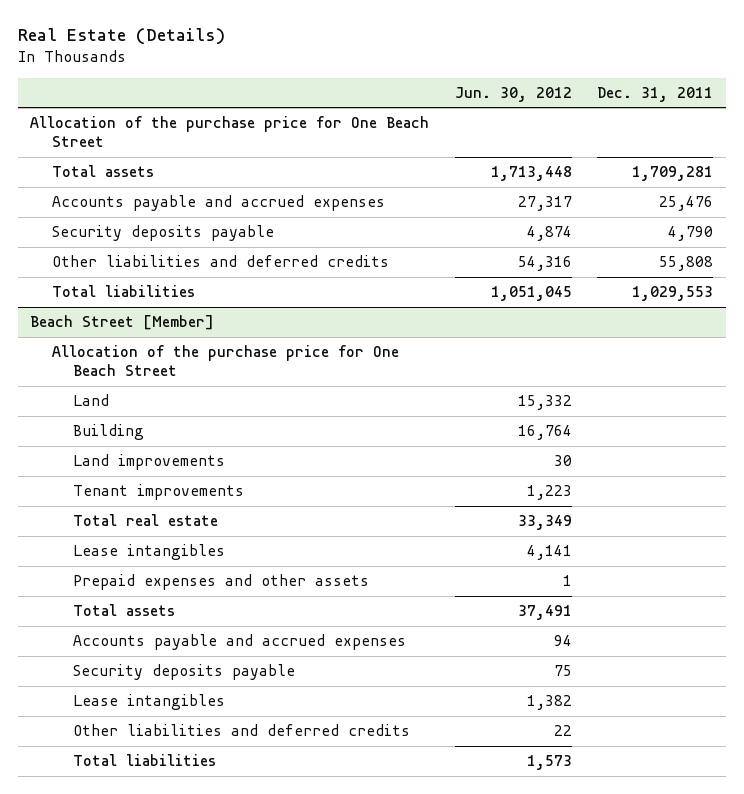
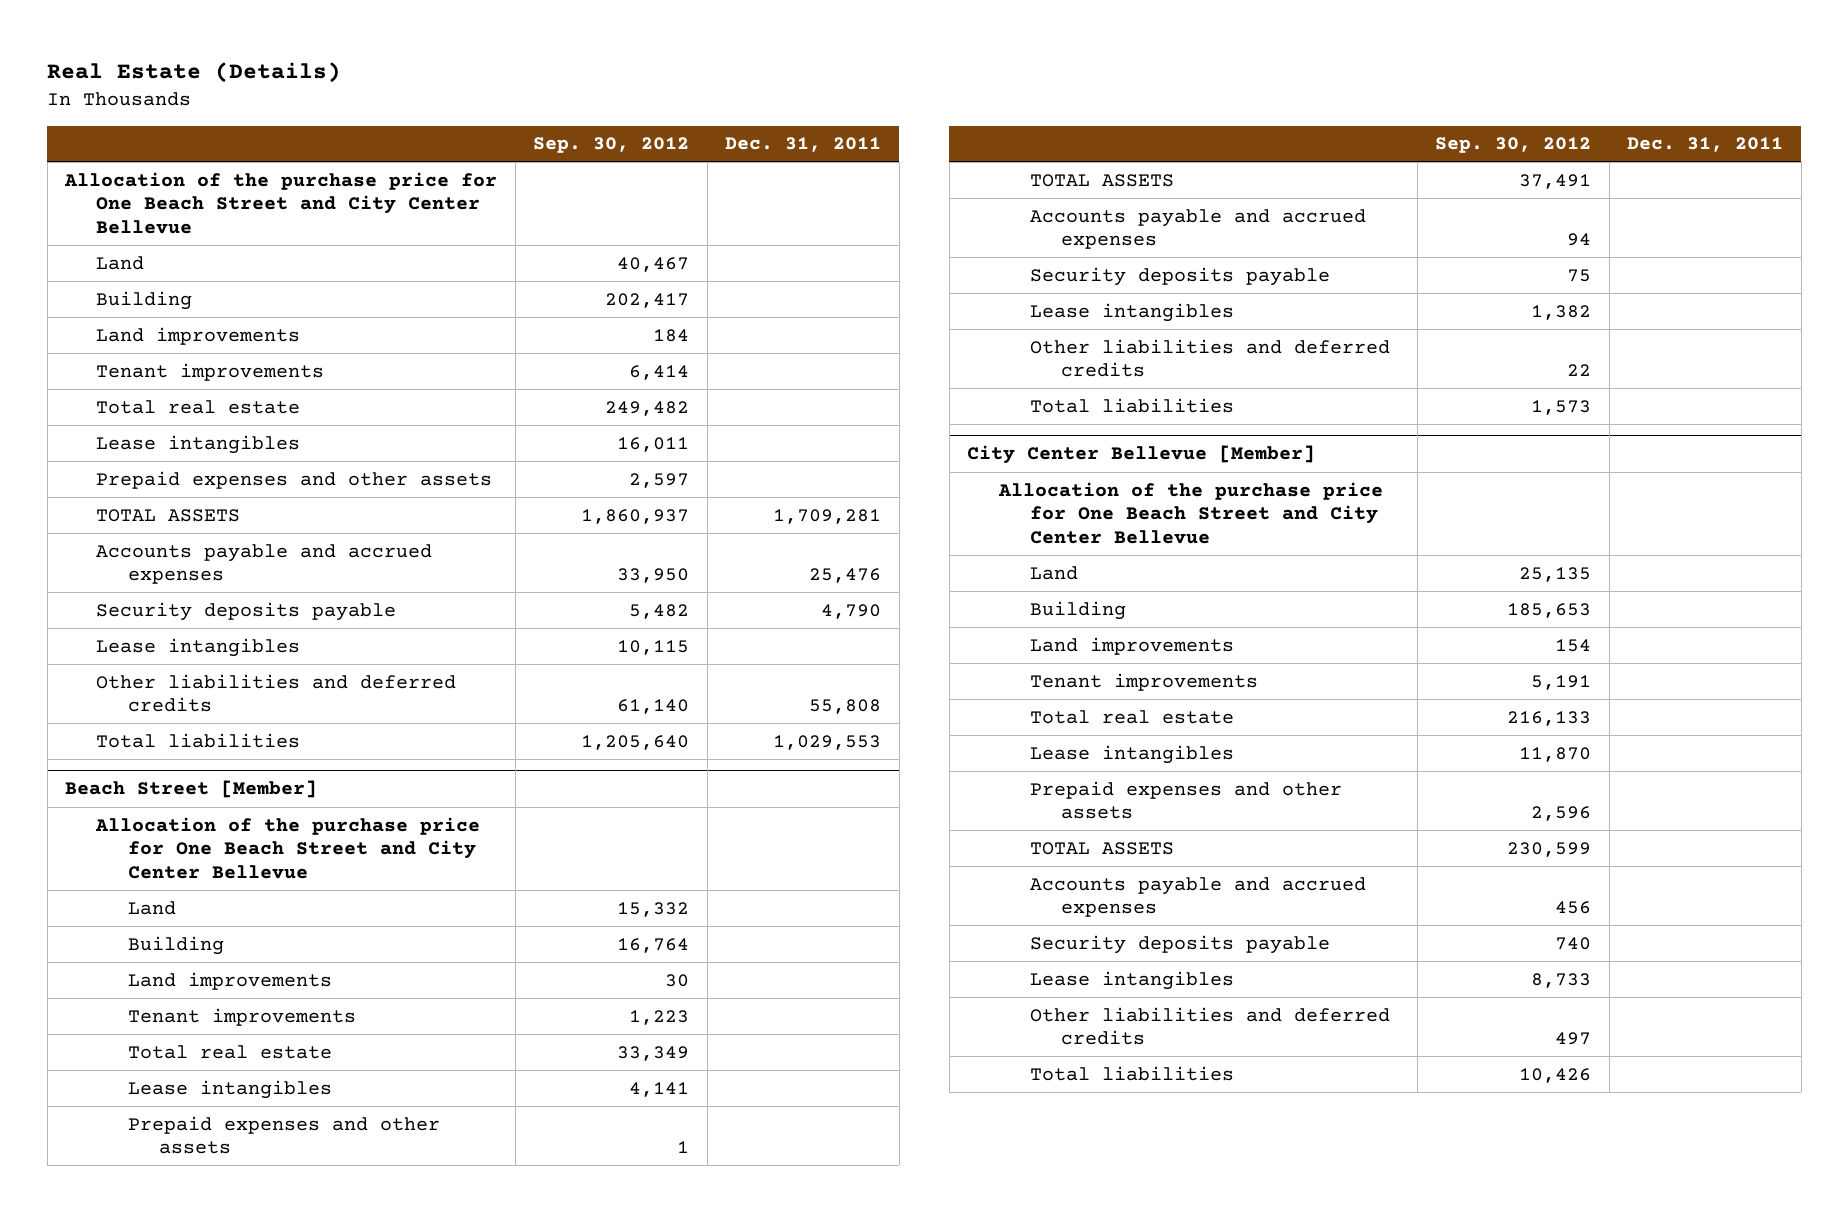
[454,86,572,102] Jun. 30, 2012 -> none
none -> [533,137,690,154] Sep. 30, 2012
[30,116,430,148] Allocation of the purchase price for One Beach Street -> [64,171,498,234] Allocation of the purchase price for One Beach Street and City Center Bellevue
none -> [96,255,145,270] Land
none -> [96,290,193,310] Building
none -> [96,326,301,345] Land improvements
none -> [96,362,325,381] Tenant improvements
none -> [96,399,301,414] Total real estate
none -> [96,434,301,454] Lease intangibles
none -> [96,470,493,489] Prepaid expenses and other assets
[51,165,154,178] Total assets -> [96,508,241,522] TOTAL ASSETS
none -> [96,637,301,657] Lease intangibles
[51,345,399,377] Allocation of the purchase price for One Beach Street -> [95,816,481,879] Allocation of the purchase price for One Beach Street and City Center Bellevue
[73,604,176,617] Total assets -> [1029,173,1174,187] TOTAL ASSETS
none -> [967,445,1316,465] City Center Bellevue [Member]
none -> [997,481,1383,544] Allocation of the purchase price for One Beach Street and City Center Bellevue
none -> [1029,565,1078,580] Land
none -> [1029,600,1126,620] Building
none -> [1029,636,1234,655] Land improvements
none -> [1029,672,1258,691] Tenant improvements
none -> [1029,709,1234,724] Total real estate
none -> [1029,744,1234,764] Lease intangibles
none -> [1029,780,1342,820] Prepaid expenses and other assets
none -> [1029,841,1174,855] TOTAL ASSETS
none -> [1029,876,1366,918] Accounts payable and accrued expenses
none -> [1029,934,1330,954] Security deposits payable
none -> [1029,970,1234,990] Lease intangibles
none -> [1029,1006,1390,1046] Other liabilities and deferred credits
none -> [1029,1065,1234,1081] Total liabilities

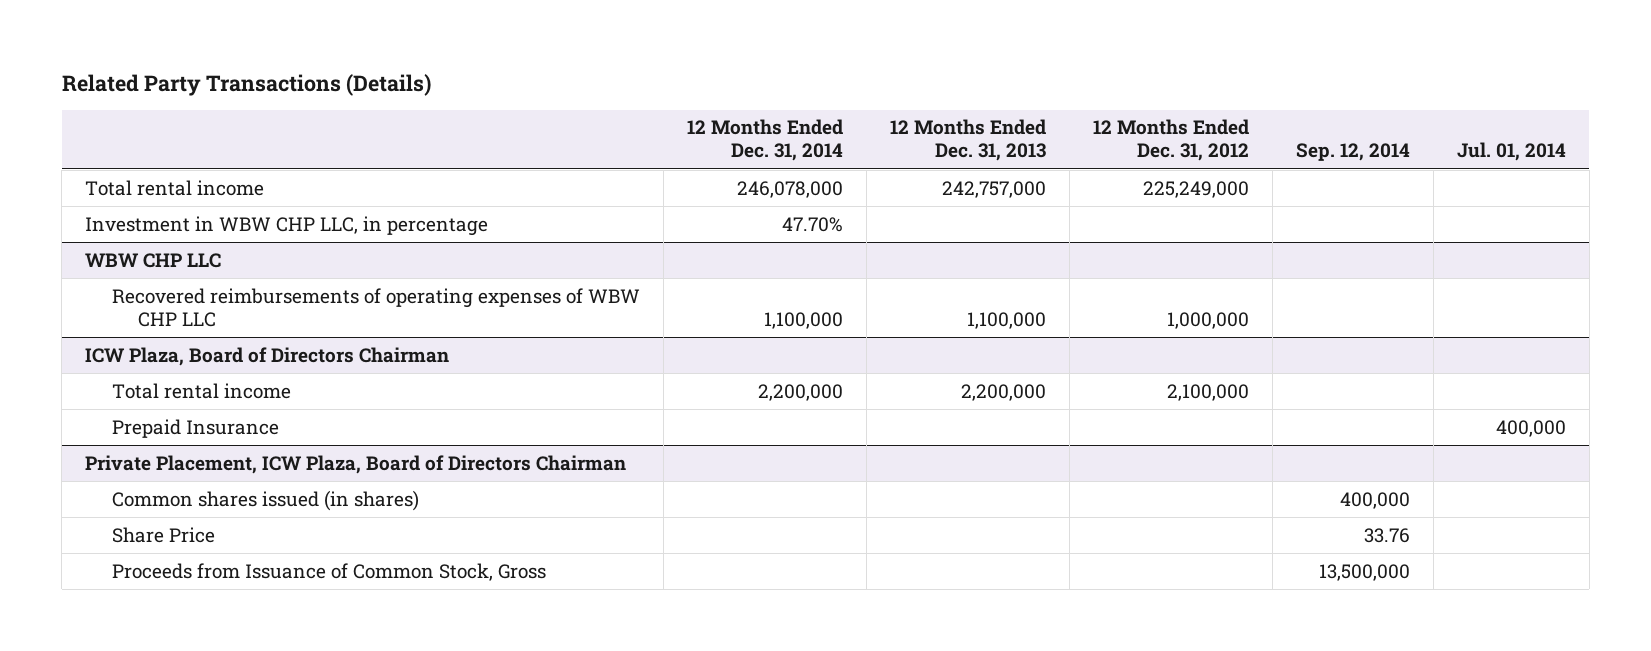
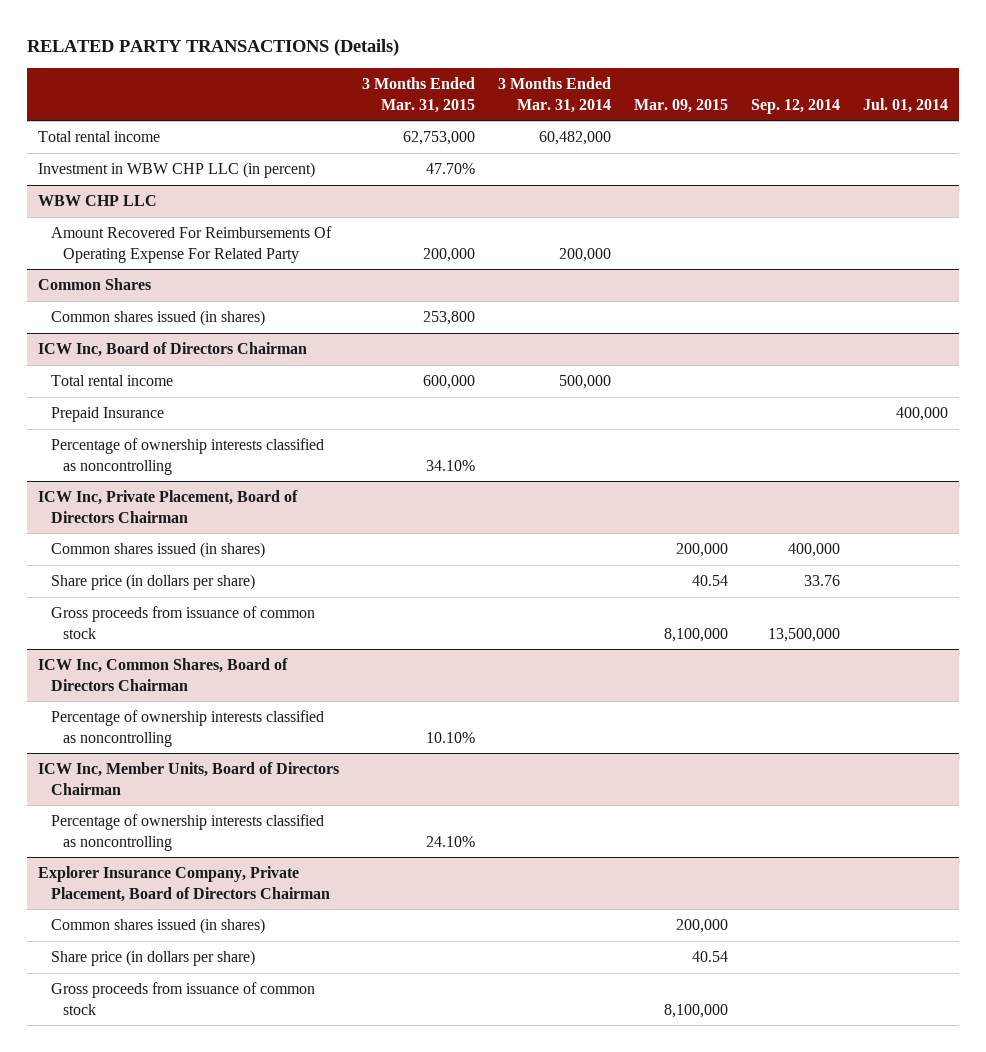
[61,73,431,96] Related Party Transactions (Details) -> [27,38,400,56] RELATED PARTY TRANSACTIONS (Details)
[686,119,843,162] 12 Months Ended Dec. 31, 2014 -> none
[889,119,1046,162] 12 Months Ended Dec. 31, 2013 -> none
[1092,119,1249,162] 12 Months Ended Dec. 31, 2012 -> none
none -> [362,76,476,113] 3 Months Ended Mar. 31, 2015
none -> [498,76,612,113] 3 Months Ended Mar. 31, 2014
none -> [634,98,729,113] Mar. 09, 2015
[85,215,489,236] Investment in WBW CHP LLC, in percentage -> [38,161,316,178] Investment in WBW CHP LLC (in percent)
[111,287,640,327] Recovered reimbursements of operating expenses of WBW CHP LLC -> [50,225,332,263] Amount Recovered For Reimbursements Of Operating Expense For Related Party
none -> [38,277,152,290] Common Shares
none -> [50,309,265,326] Common shares issued (in shares)
[85,346,450,366] ICW Plaza, Board of Directors Chairman -> [38,341,308,357] ICW Inc, Board of Directors Chairman
none -> [50,437,324,475] Percentage of ownership interests classified as noncontrolling
[85,454,627,474] Private Placement, ICW Plaza, Board of Directors Chairman -> [38,489,299,523] ICW Inc, Private Placement, Board of Directors Chairman
[111,526,215,543] Share Price -> [50,573,255,590] Share price (in dollars per share)
[111,562,546,581] Proceeds from Issuance of Common Stock, Gross -> [50,605,315,639] Gross proceeds from issuance of common stock
none -> [38,657,289,691] ICW Inc, Common Shares, Board of Directors Chairman
none -> [50,709,324,747] Percentage of ownership interests classified as noncontrolling
none -> [38,761,340,795] ICW Inc, Member Units, Board of Directors Chairman
none -> [50,813,324,851] Percentage of ownership interests classified as noncontrolling
none -> [38,865,330,902] Explorer Insurance Company, Private Placement, Board of Directors Chairman
none -> [50,917,265,934] Common shares issued (in shares)
none -> [50,949,255,966] Share price (in dollars per share)
none -> [50,981,315,1015] Gross proceeds from issuance of common stock

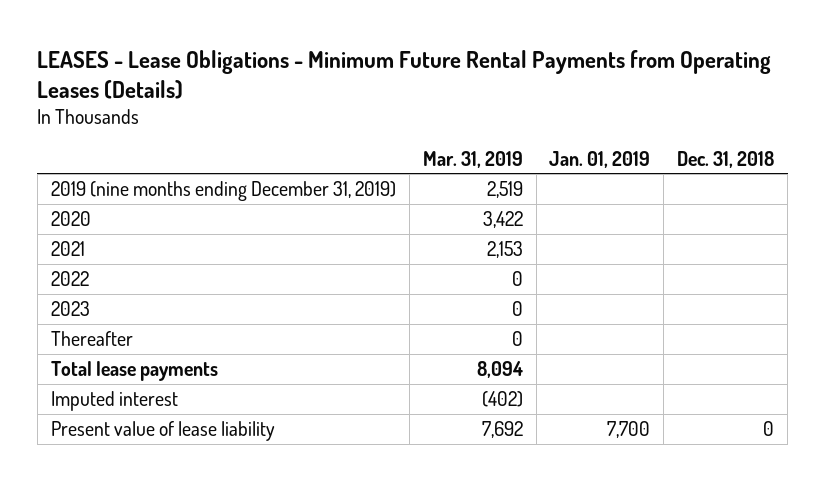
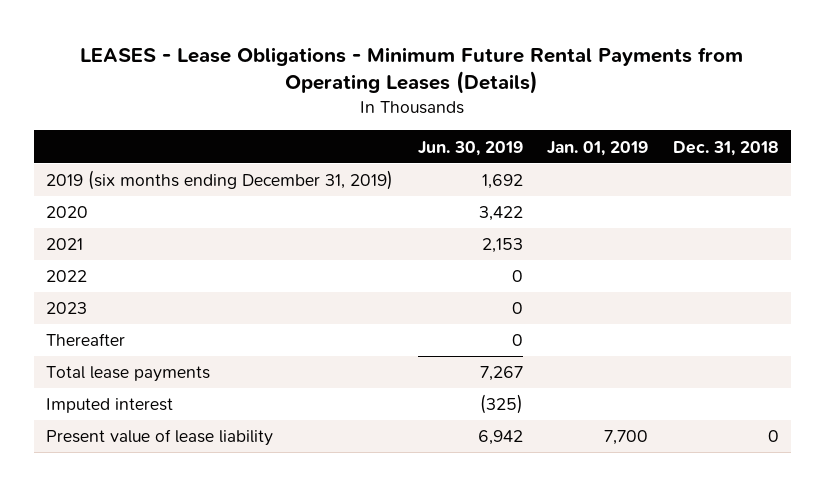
[422,150,523,168] Mar. 31, 2019 -> none
none -> [417,140,523,156] Jun. 30, 2019
[50,181,396,202] 2019 (nine months ending December 31, 2019) -> [46,170,394,191] 2019 (six months ending December 31, 2019)

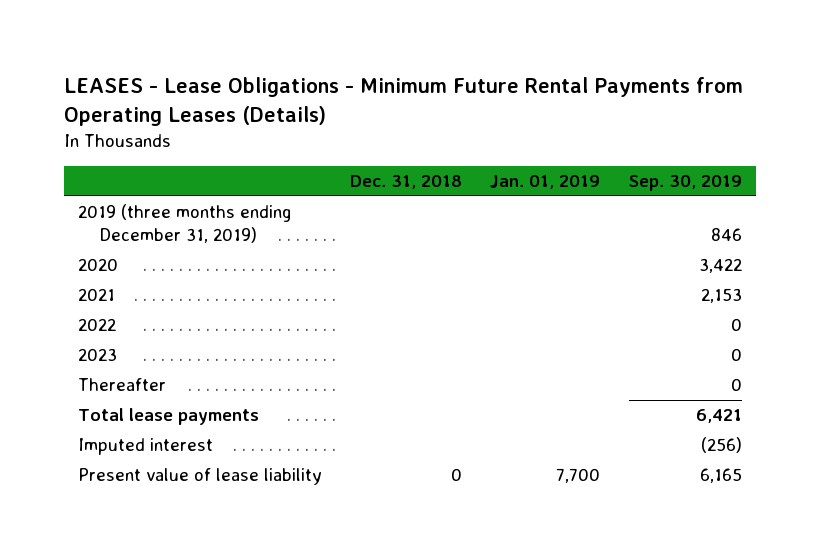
[417,140,523,156] Jun. 30, 2019 -> none
none -> [628,175,742,192] Sep. 30, 2019
[46,170,394,191] 2019 (six months ending December 31, 2019) -> [77,204,291,244] 2019 (three months ending December 31, 2019)

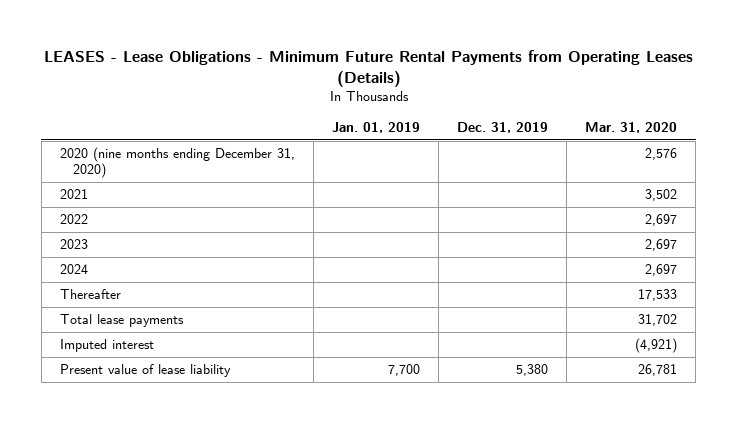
[350,175,463,190] Dec. 31, 2018 -> none
[628,175,742,192] Sep. 30, 2019 -> none
none -> [457,122,549,134] Dec. 31, 2019
none -> [585,122,678,134] Mar. 31, 2020
[77,258,118,272] 2020 -> none
[77,204,291,244] 2019 (three months ending December 31, 2019) -> [59,147,295,179] 2020 (nine months ending December 31, 2020)
none -> [59,264,88,275] 2024

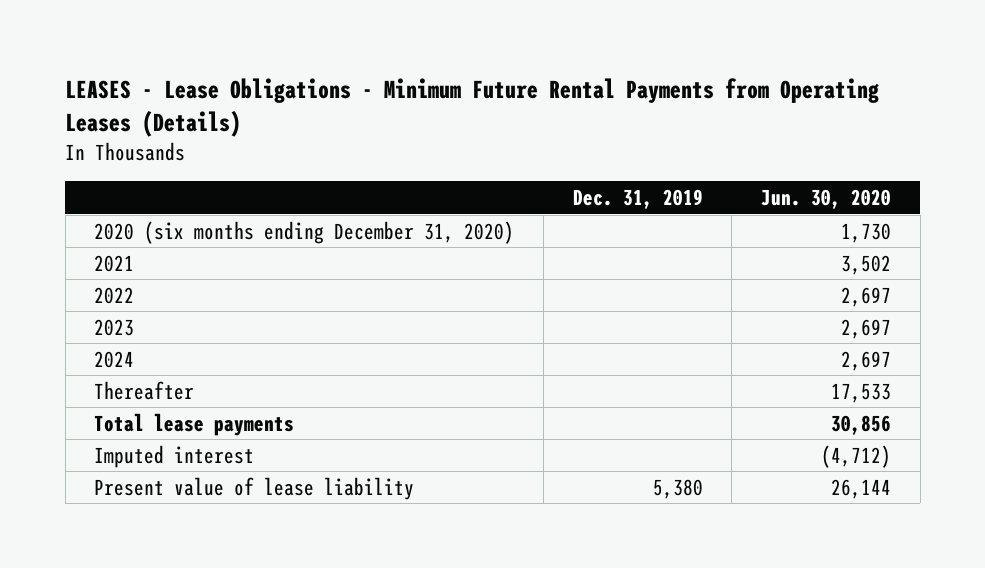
[331,122,420,134] Jan. 01, 2019 -> none
[585,122,678,134] Mar. 31, 2020 -> none
none -> [760,189,891,210] Jun. 30, 2020
[59,147,295,179] 2020 (nine months ending December 31, 2020) -> [94,220,515,244] 2020 (six months ending December 31, 2020)

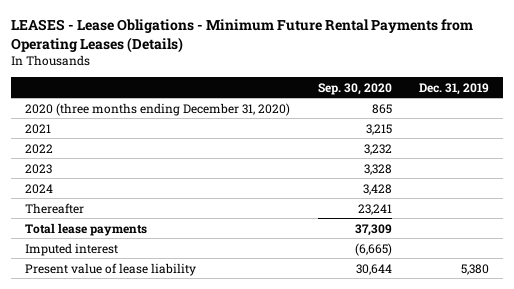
[760,189,891,210] Jun. 30, 2020 -> none
none -> [317,82,392,95] Sep. 30, 2020
[94,220,515,244] 2020 (six months ending December 31, 2020) -> [25,102,291,116] 2020 (three months ending December 31, 2020)

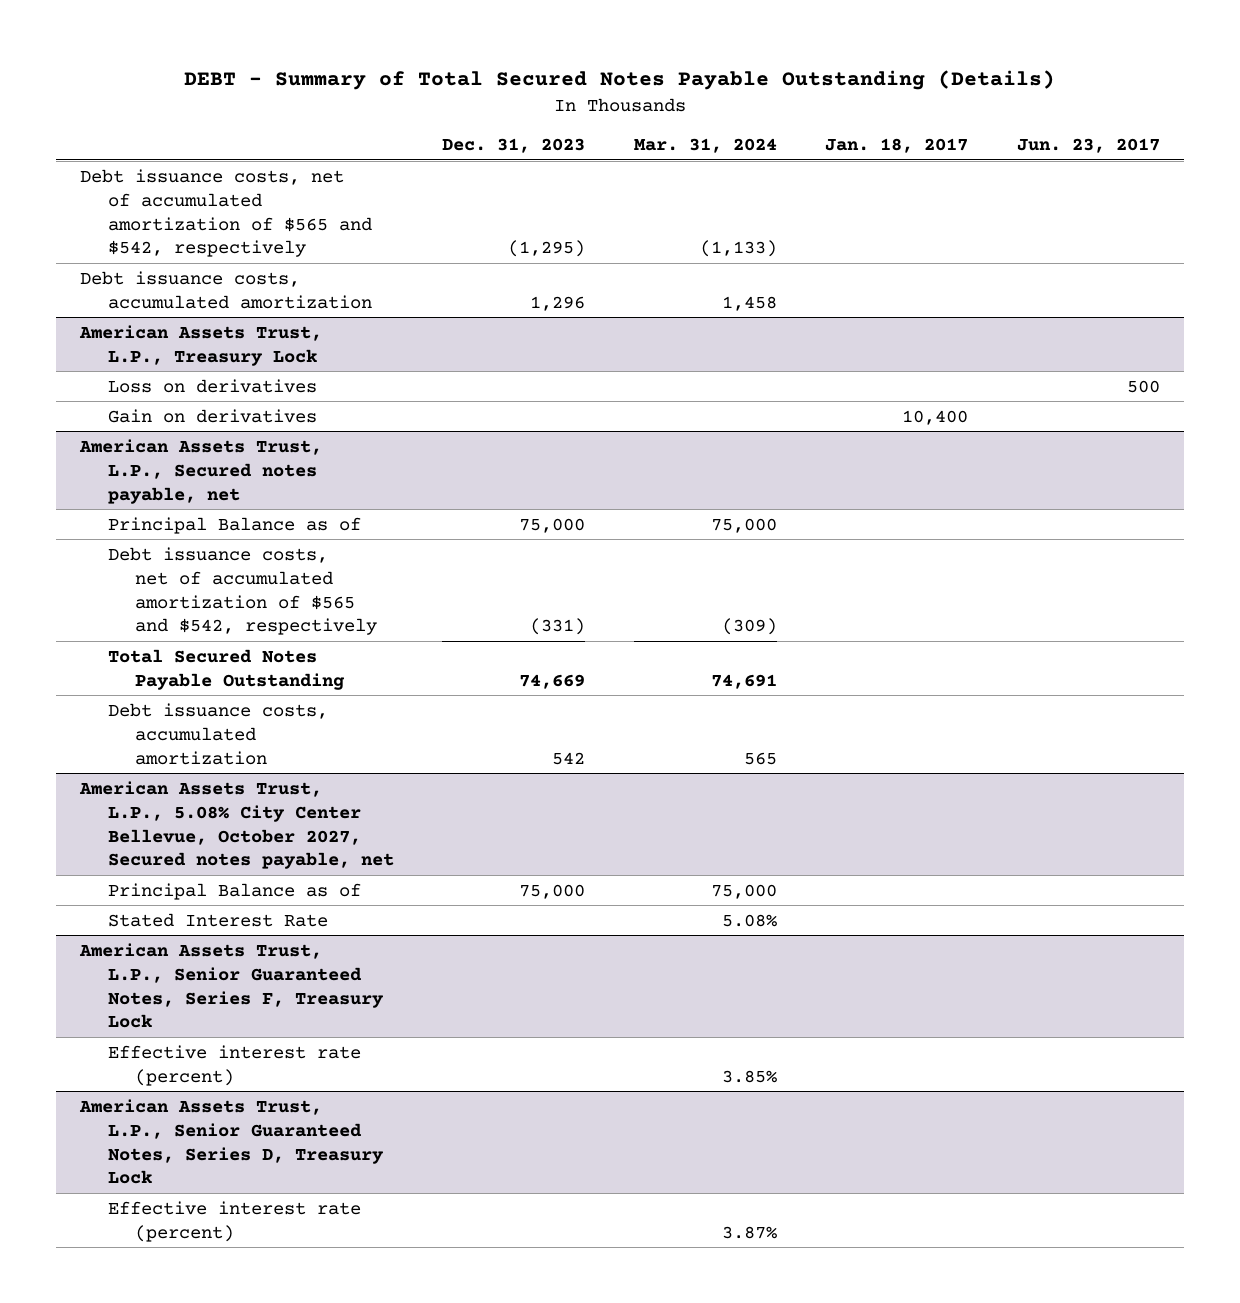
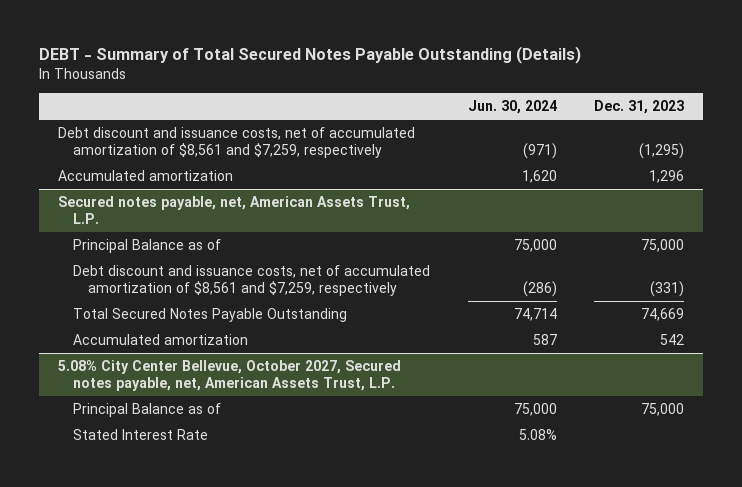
[633,138,777,154] Mar. 31, 2024 -> none
[825,138,969,154] Jan. 18, 2017 -> none
[1017,138,1161,154] Jun. 23, 2017 -> none
none -> [467,99,557,114] Jun. 30, 2024
[79,324,323,366] American Assets Trust, L.P., Treasury Lock -> none
[107,378,317,393] Loss on derivatives -> none
[107,408,317,423] Gain on derivatives -> none
[80,168,372,258] Debt issuance costs, net of accumulated amortization of $565 and $542, respectively -> [57,127,415,158] Debt discount and issuance costs, net of accumulated amortization of $8,561 and $7,259, respectively
[80,270,372,309] Debt issuance costs, accumulated amortization -> [57,170,233,182] Accumulated amortization
[79,438,323,504] American Assets Trust, L.P., Secured notes payable, net -> [57,196,410,224] Secured notes payable, net, American Assets Trust, L.P.
[107,546,378,636] Debt issuance costs, net of accumulated amortization of $565 and $542, respectively -> [73,265,431,296] Debt discount and issuance costs, net of accumulated amortization of $8,561 and $7,259, respectively
[107,702,328,765] Debt issuance costs, accumulated amortization -> [73,334,249,346] Accumulated amortization
[79,780,394,870] American Assets Trust, L.P., 5.08% City Center Bellevue, October 2027, Secured notes payable, net -> [57,360,401,391] 5.08% City Center Bellevue, October 2027, Secured notes payable, net, American Assets Trust, L.P.
[79,942,384,1029] American Assets Trust, L.P., Senior Guaranteed Notes, Series F, Treasury Lock -> none
[107,1044,361,1086] Effective interest rate (percent) -> none
[79,1098,384,1185] American Assets Trust, L.P., Senior Guaranteed Notes, Series D, Treasury Lock -> none
[107,1200,361,1242] Effective interest rate (percent) -> none

